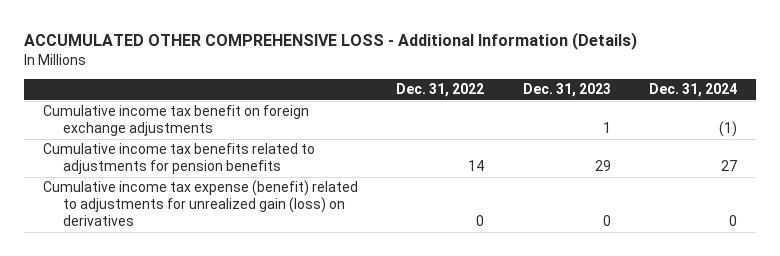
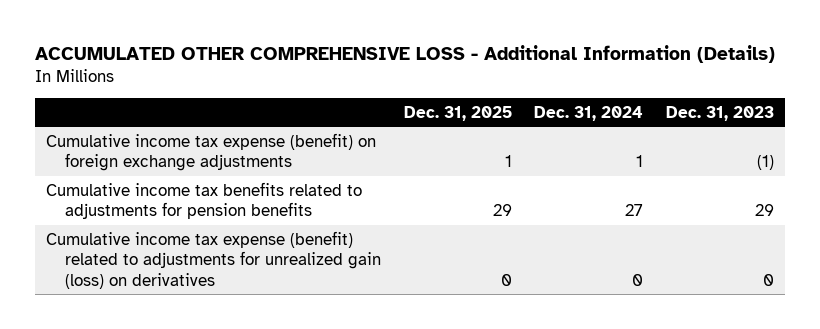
[396,83,485,98] Dec. 31, 2022 -> none
none -> [403,105,512,121] Dec. 31, 2025
[43,105,310,137] Cumulative income tax benefit on foreign exchange adjustments -> [45,132,376,172] Cumulative income tax expense (benefit) on foreign exchange adjustments
[602,122,611,134] 1 -> [757,155,775,171] (1)
[718,121,737,138] (1) -> [636,155,644,168] 1

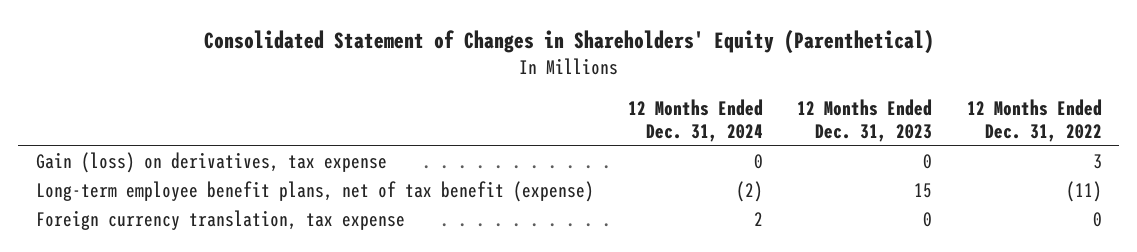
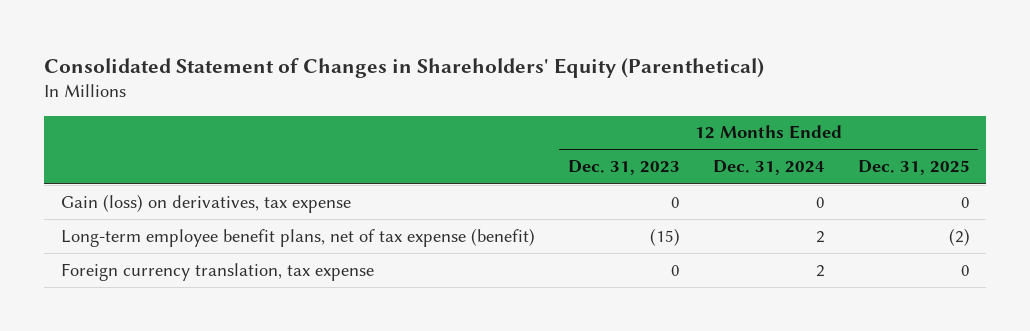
[966,98,1102,142] 12 Months Ended Dec. 31, 2022 -> none
none -> [857,160,970,176] Dec. 31, 2025
[35,181,594,203] Long-term employee benefit plans, net of tax benefit (expense) -> [60,227,535,247] Long-term employee benefit plans, net of tax expense (benefit)
[735,181,763,203] (2) -> [815,230,825,243] 2
[914,183,933,199] 15 -> [649,227,680,246] (15)

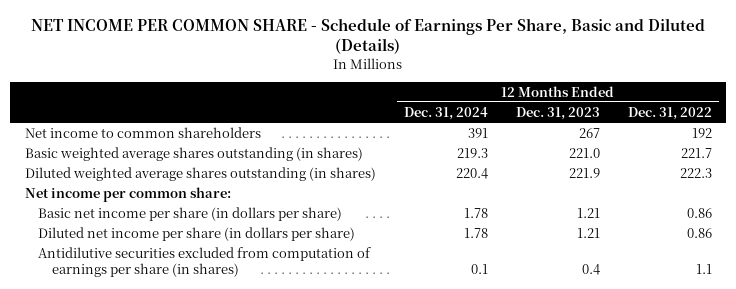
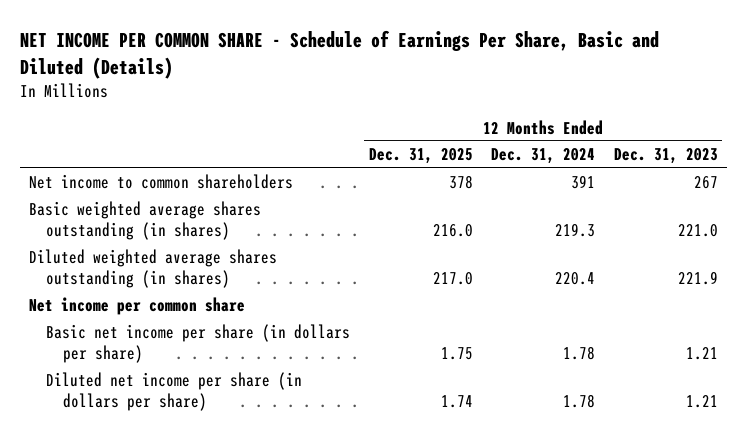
[627,106,712,120] Dec. 31, 2022 -> none
none -> [368,148,473,165] Dec. 31, 2025
[24,186,231,202] Net income per common share: -> [29,297,246,316] Net income per common share
[38,246,372,277] Antidilutive securities excluded from computation of earnings per share (in shares) -> none

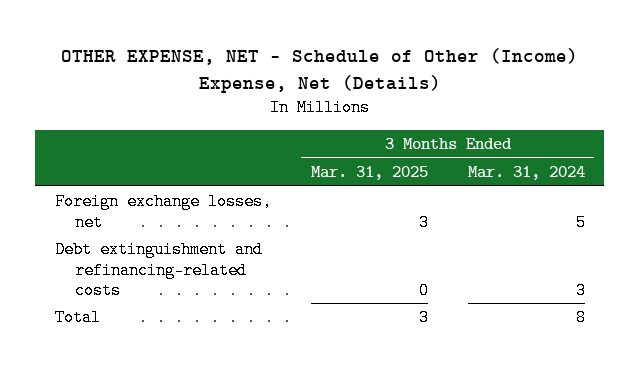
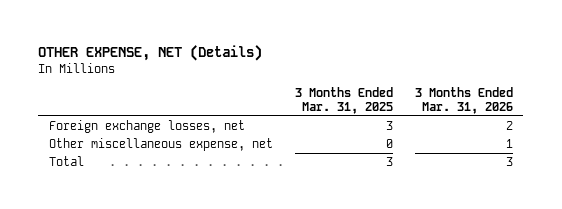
[60,47,578,93] OTHER EXPENSE, NET - Schedule of Other (Income) Expense, Net (Details) -> [38,44,263,61] OTHER EXPENSE, NET (Details)
[467,166,585,181] Mar. 31, 2024 -> none
none -> [414,87,513,115] 3 Months Ended Mar. 31, 2026
[54,241,263,299] Debt extinguishment and refinancing-related costs -> none
none -> [49,137,274,151] Other miscellaneous expense, net

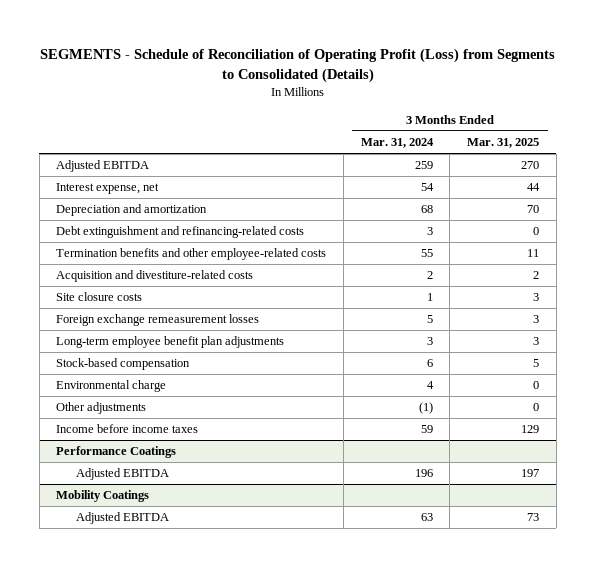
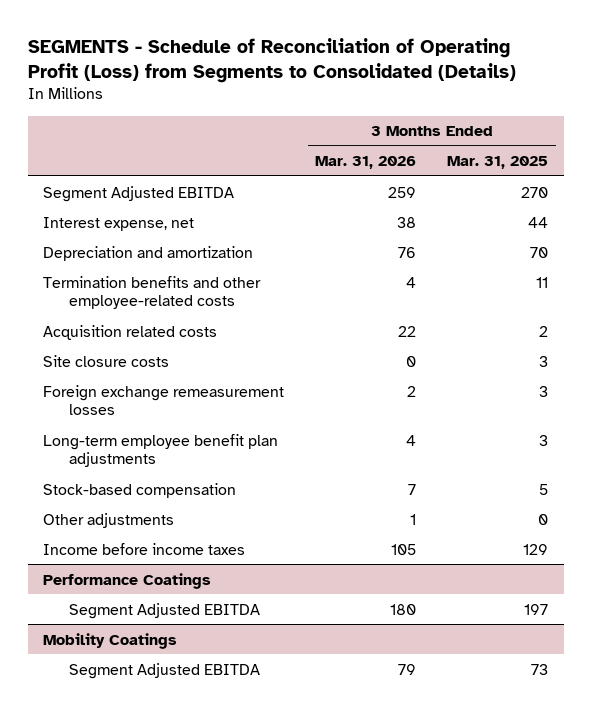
[360,138,434,149] Mar. 31, 2024 -> none
none -> [315,156,417,170] Mar. 31, 2026
[56,160,150,173] Adjusted EBITDA -> [43,185,235,202] Segment Adjusted EBITDA
[56,226,305,239] Debt extinguishment and refinancing-related costs -> none
[56,270,254,283] Acquisition and divestiture-related costs -> [43,324,218,340] Acquisition related costs
[56,380,167,393] Environmental charge -> none
[76,468,170,481] Adjusted EBITDA -> [68,602,260,619] Segment Adjusted EBITDA
[76,512,170,525] Adjusted EBITDA -> [68,662,260,679] Segment Adjusted EBITDA

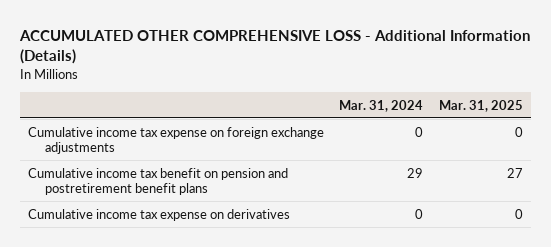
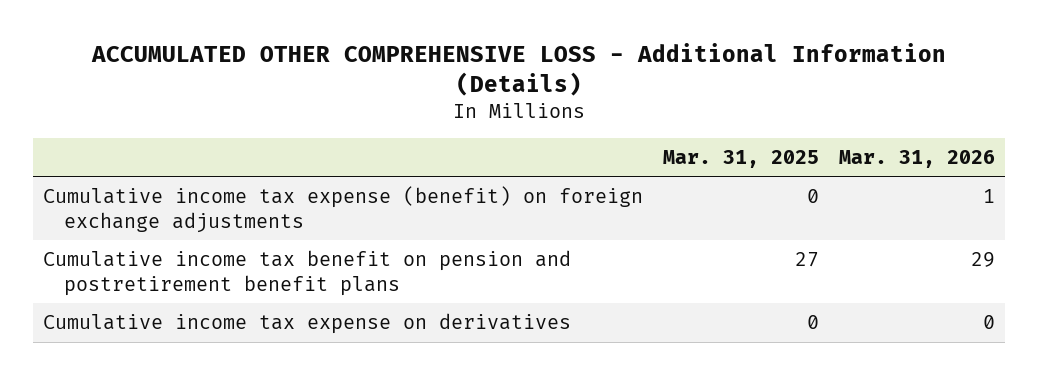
[339,99,424,112] Mar. 31, 2024 -> none
none -> [838,149,995,168] Mar. 31, 2026
[27,126,324,154] Cumulative income tax expense on foreign exchange adjustments -> [42,186,643,233] Cumulative income tax expense (benefit) on foreign exchange adjustments

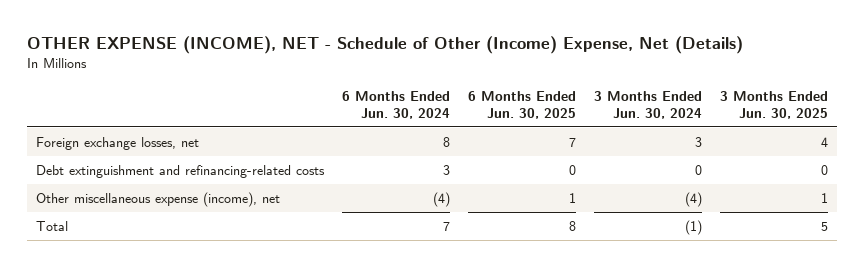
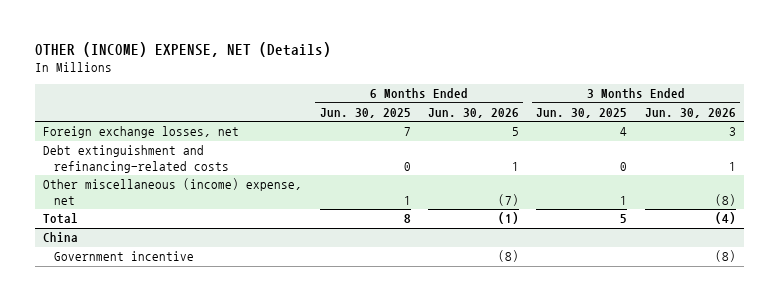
[27,36,744,55] OTHER EXPENSE (INCOME), NET - Schedule of Other (Income) Expense, Net (Details) -> [34,42,331,58] OTHER (INCOME) EXPENSE, NET (Details)
[342,91,451,119] 6 Months Ended Jun. 30, 2024 -> none
[593,91,702,119] 3 Months Ended Jun. 30, 2024 -> none
none -> [427,108,519,119] Jun. 30, 2026
none -> [644,108,736,119] Jun. 30, 2026
[36,191,281,207] Other miscellaneous expense (income), net -> [43,178,303,206] Other miscellaneous (income) expense, net
none -> [43,232,79,243] China
none -> [53,251,194,262] Government incentive

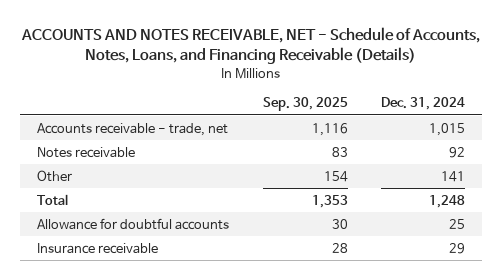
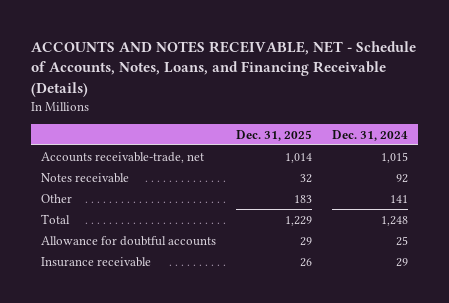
[262,97,348,112] Sep. 30, 2025 -> none
none -> [236,129,313,141] Dec. 31, 2025
[37,122,229,136] Accounts receivable - trade, net -> [41,151,205,163] Accounts receivable-trade, net

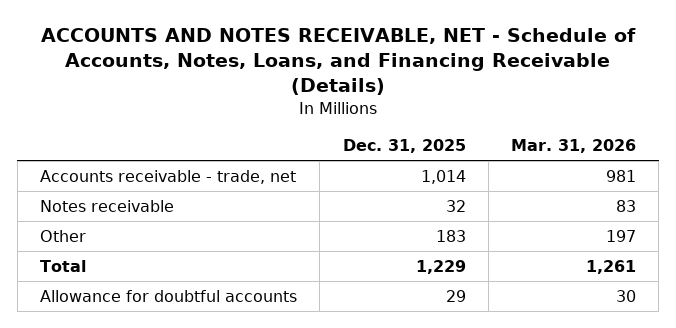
[332,129,409,141] Dec. 31, 2024 -> none
none -> [511,138,637,153] Mar. 31, 2026
[41,151,205,163] Accounts receivable-trade, net -> [40,170,297,185] Accounts receivable - trade, net
[41,256,152,267] Insurance receivable -> none

